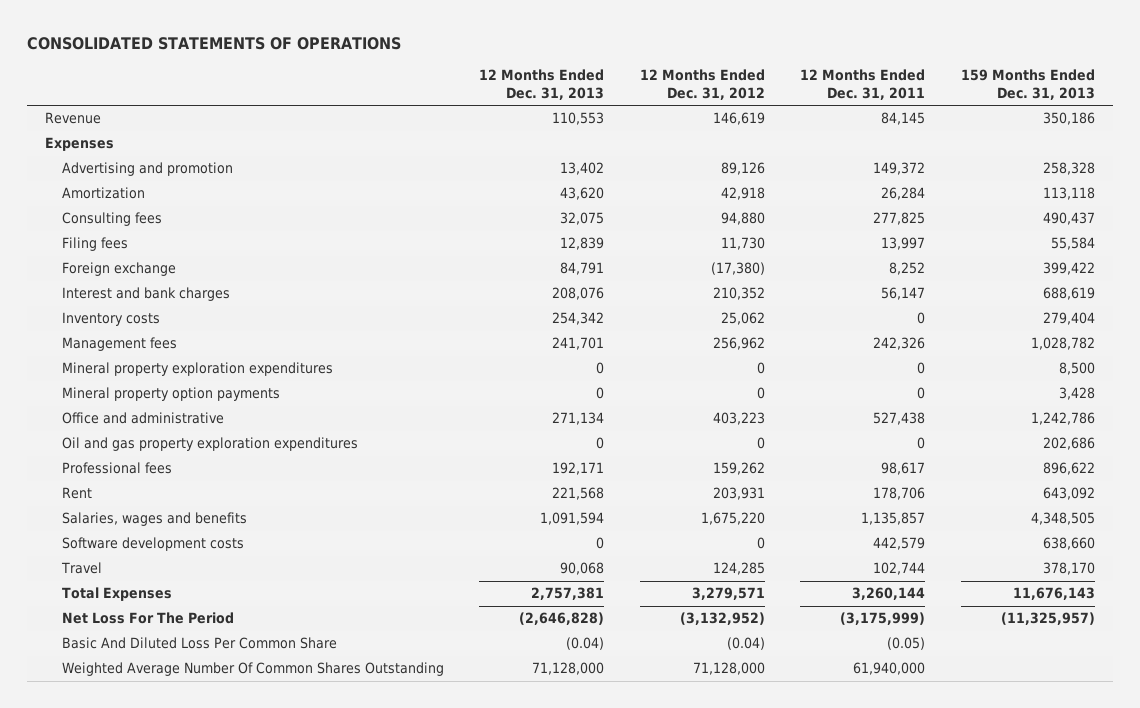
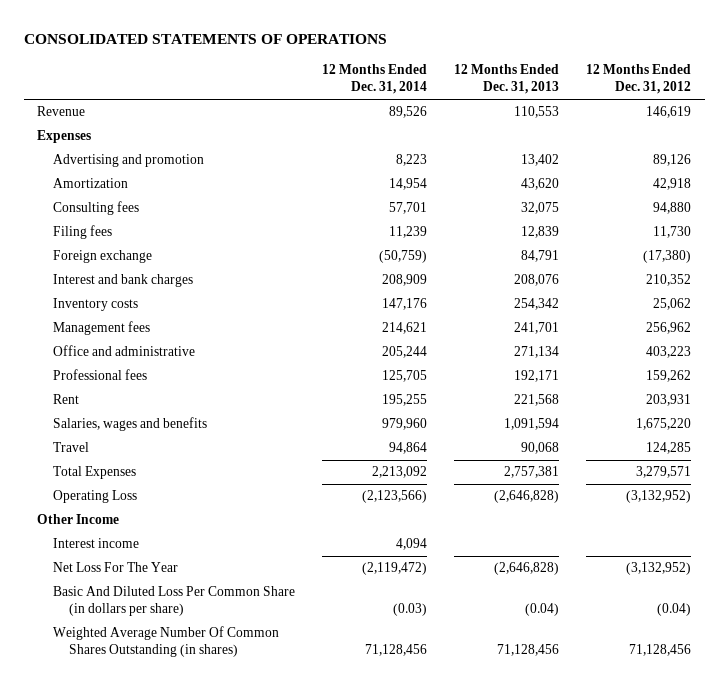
[800,69,926,100] 12 Months Ended Dec. 31, 2011 -> none
[960,69,1095,100] 159 Months Ended Dec. 31, 2013 -> none
none -> [322,64,428,95] 12 Months Ended Dec. 31, 2014
[61,362,333,377] Mineral property exploration expenditures -> none
[61,387,280,402] Mineral property option payments -> none
[61,437,358,452] Oil and gas property exploration expenditures -> none
[61,537,244,552] Software development costs -> none
none -> [52,490,137,504] Operating Loss
none -> [37,514,120,525] Other Income
none -> [52,538,139,549] Interest income
[61,612,234,625] Net Loss For The Period -> [52,562,178,573] Net Loss For The Year
[61,637,337,650] Basic And Diluted Loss Per Common Share -> [52,586,295,617] Basic And Diluted Loss Per Common Share (in dollars per share)
[61,662,444,677] Weighted Average Number Of Common Shares Outstanding -> [52,626,279,658] Weighted Average Number Of Common Shares Outstanding (in shares)
[532,662,605,676] 71,128,000 -> [497,644,560,657] 71,128,456
[692,662,765,676] 71,128,000 -> [629,644,692,657] 71,128,456

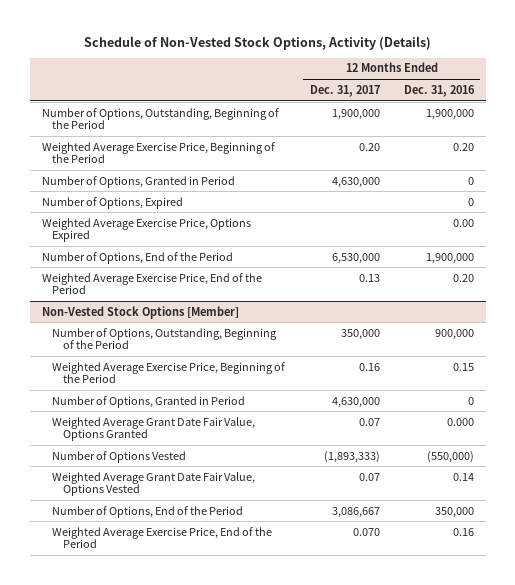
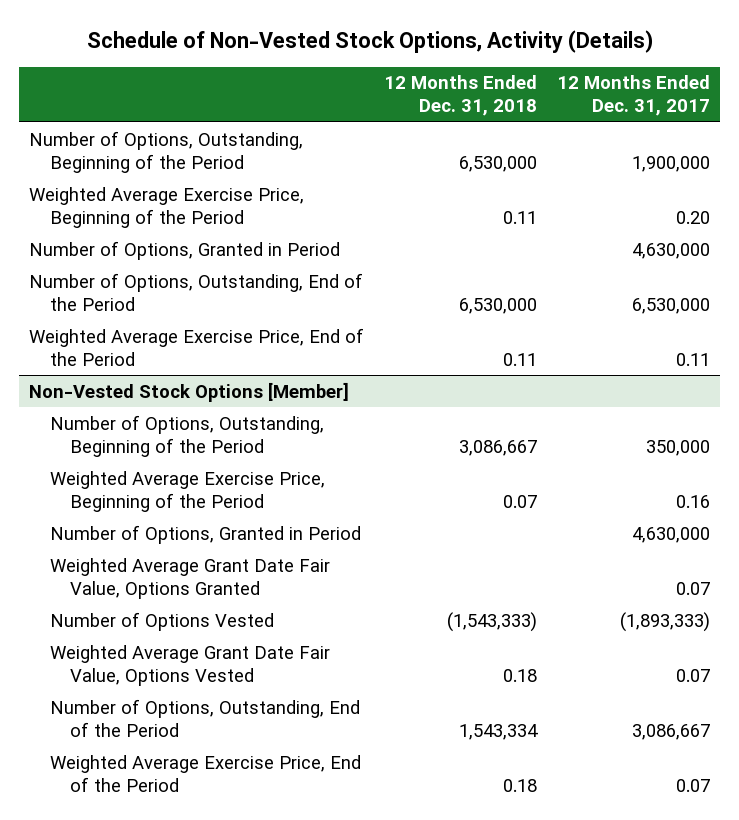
[403,84,475,97] Dec. 31, 2016 -> none
none -> [384,75,538,117] 12 Months Ended Dec. 31, 2018
[41,196,183,209] Number of Options, Expired -> none
[41,217,251,243] Weighted Average Exercise Price, Options Expired -> none
[41,251,233,264] Number of Options, End of the Period -> [29,272,364,311] Number of Options, Outstanding, End of the Period
[358,273,380,282] 0.13 -> [676,352,711,366] 0.11
[52,505,244,518] Number of Options, End of the Period -> [49,698,360,737] Number of Options, Outstanding, End of the Period
[352,527,380,536] 0.070 -> [676,778,711,792] 0.07

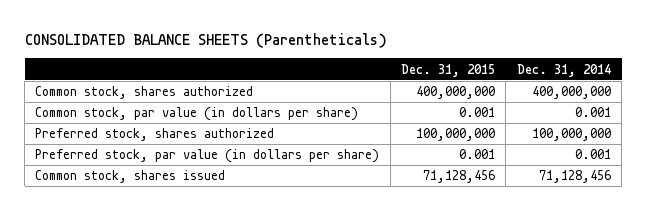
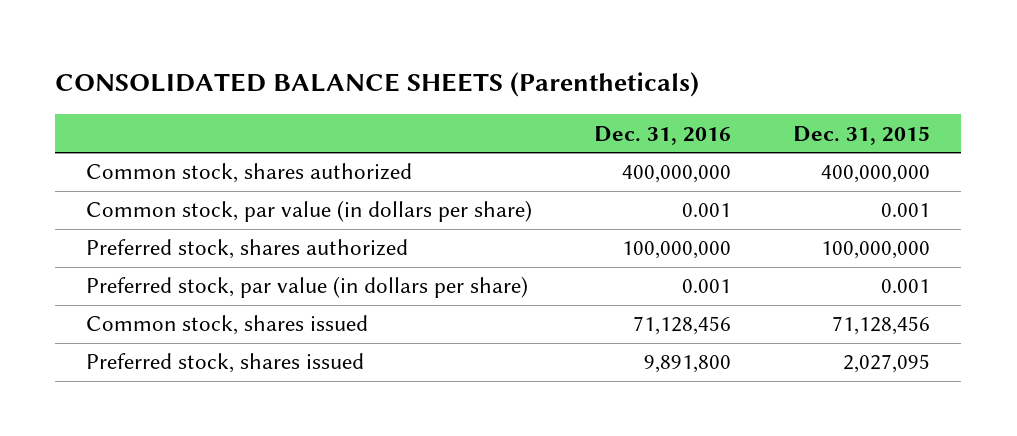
[516,63,611,77] Dec. 31, 2014 -> none
none -> [594,125,732,145] Dec. 31, 2016
none -> [86,353,365,374] Preferred stock, shares issued

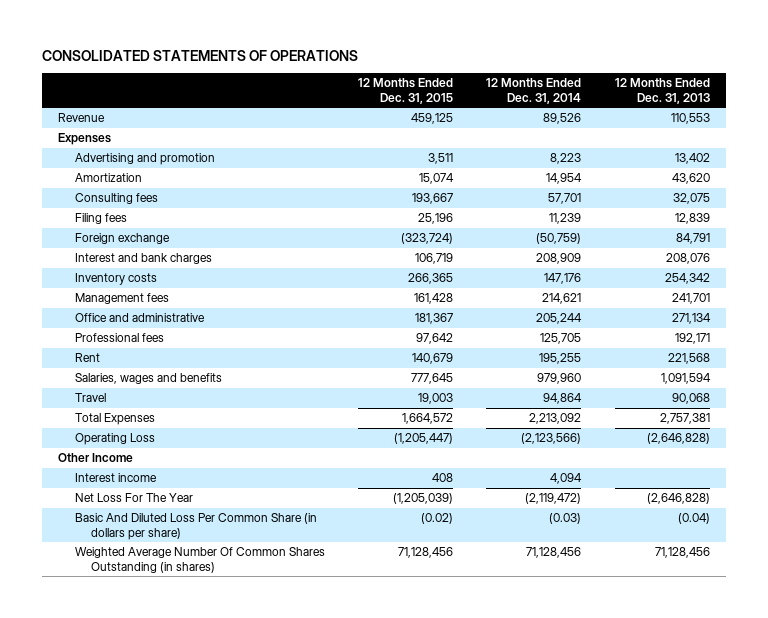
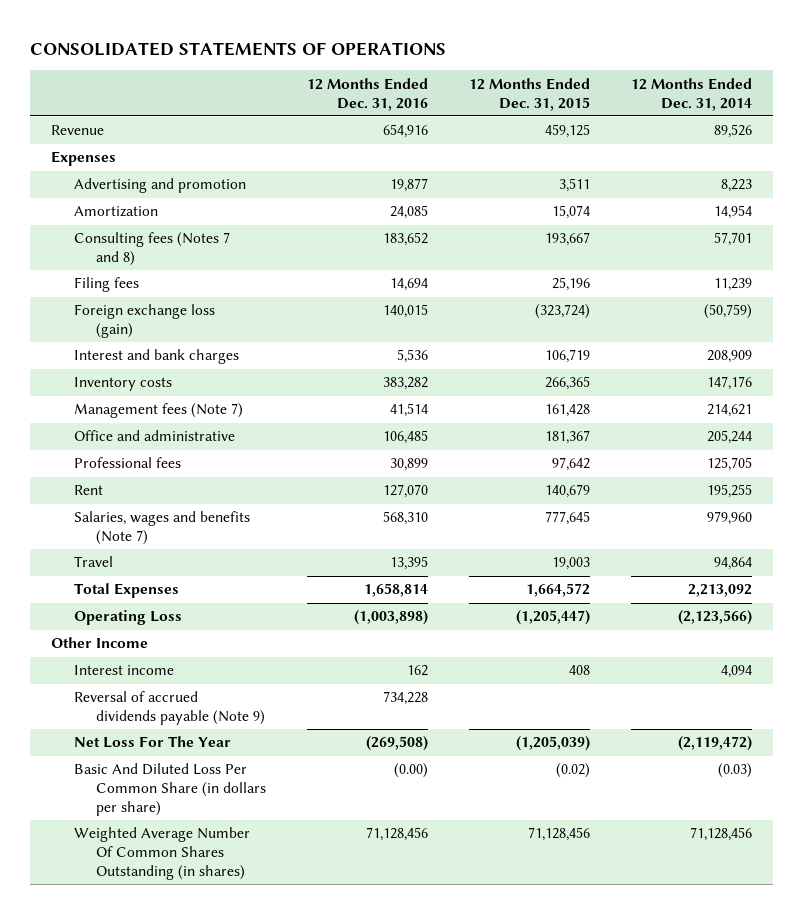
[614,78,710,104] 12 Months Ended Dec. 31, 2013 -> none
none -> [307,77,429,111] 12 Months Ended Dec. 31, 2016
[74,193,158,205] Consulting fees -> [73,232,230,267] Consulting fees (Notes 7 and 8)
[74,233,170,245] Foreign exchange -> [73,304,215,339] Foreign exchange loss (gain)
[74,293,169,305] Management fees -> [73,403,243,419] Management fees (Note 7)
[74,373,222,385] Salaries, wages and benefits -> [73,511,250,546] Salaries, wages and benefits (Note 7)
none -> [73,691,266,726] Reversal of accrued dividends payable (Note 9)

